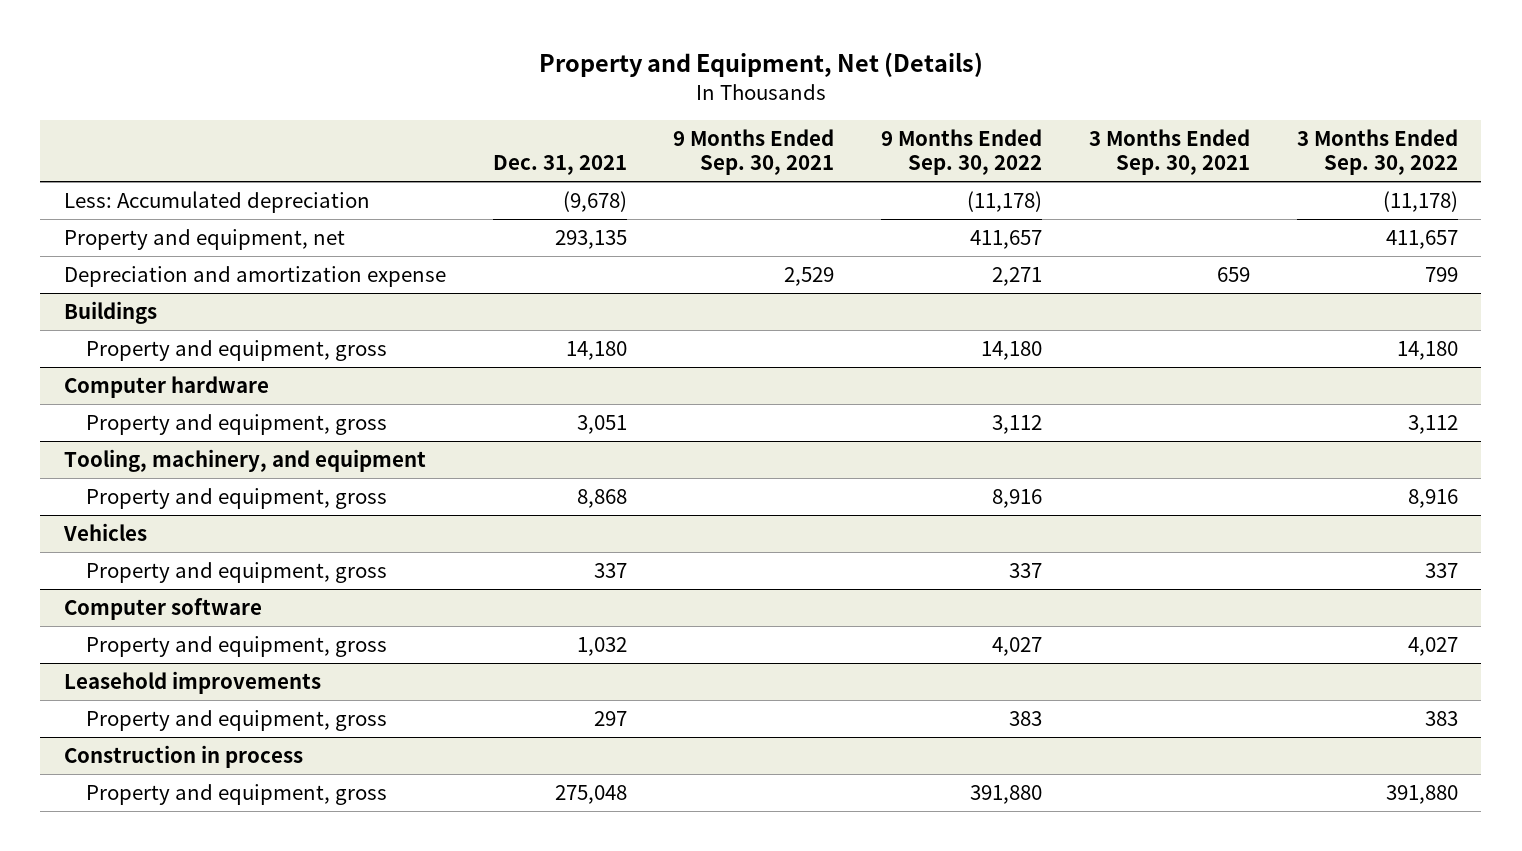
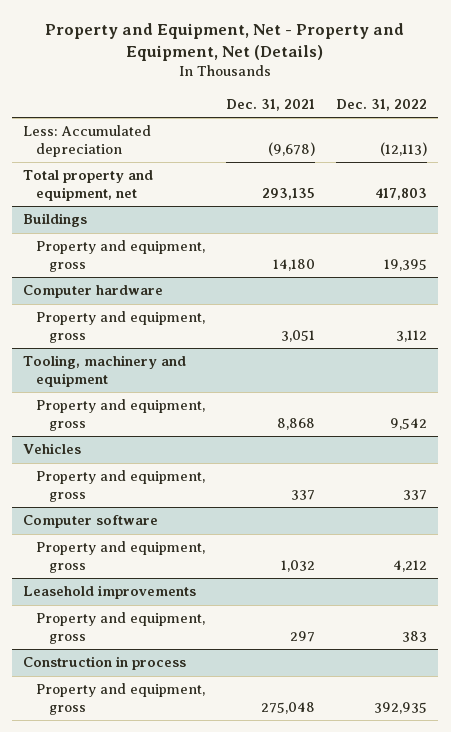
[538,52,983,78] Property and Equipment, Net (Details) -> [45,22,405,61] Property and Equipment, Net - Property and Equipment, Net (Details)
[673,129,835,176] 9 Months Ended Sep. 30, 2021 -> none
[881,129,1043,176] 9 Months Ended Sep. 30, 2022 -> none
[1088,129,1250,176] 3 Months Ended Sep. 30, 2021 -> none
[1296,129,1458,176] 3 Months Ended Sep. 30, 2022 -> none
none -> [336,98,428,111] Dec. 31, 2022
[63,265,446,287] Depreciation and amortization expense -> none
[63,228,345,250] Property and equipment, net -> [23,170,154,201] Total property and equipment, net
[63,448,426,472] Tooling, machinery, and equipment -> [23,355,187,387] Tooling, machinery and equipment

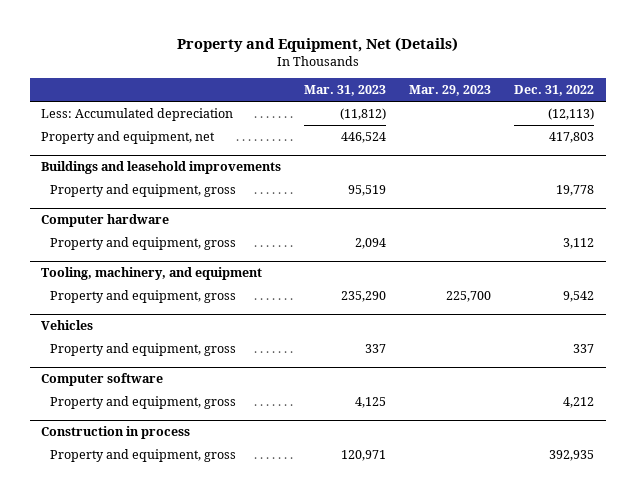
[45,22,405,61] Property and Equipment, Net - Property and Equipment, Net (Details) -> [176,37,458,53] Property and Equipment, Net (Details)
[226,98,316,111] Dec. 31, 2021 -> none
none -> [304,85,387,97] Mar. 31, 2023
none -> [409,85,492,97] Mar. 29, 2023
[23,213,88,228] Buildings -> none
[23,170,154,201] Total property and equipment, net -> [41,130,216,144] Property and equipment, net
none -> [41,161,282,175] Buildings and leasehold improvements
[384,258,428,271] 19,395 -> [556,184,595,196] 19,778
[23,355,187,387] Tooling, machinery and equipment -> [41,267,263,281] Tooling, machinery, and equipment
[23,585,197,600] Leasehold improvements -> none
[35,612,205,644] Property and equipment, gross -> none

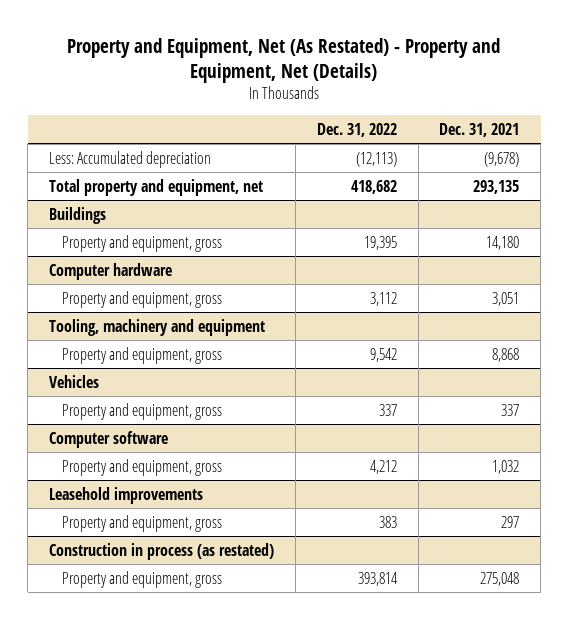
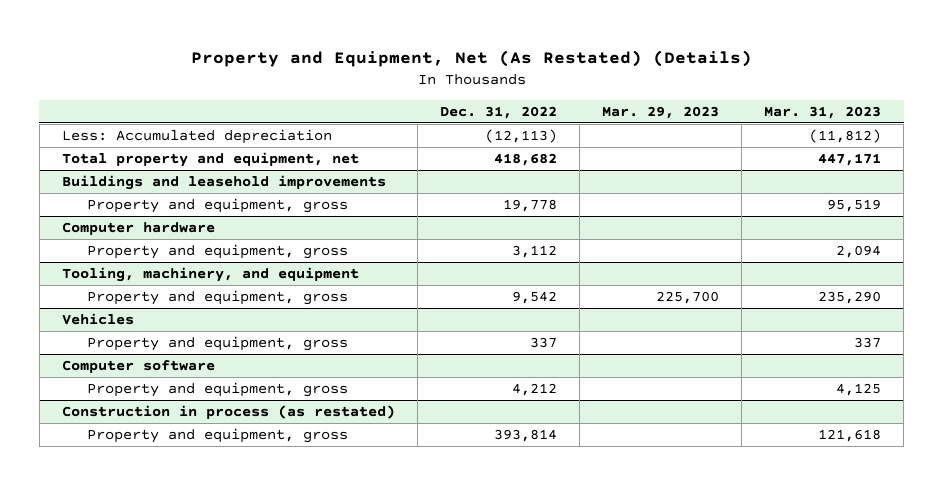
[67,37,501,83] Property and Equipment, Net (As Restated) - Property and Equipment, Net (Details) -> [190,50,752,68] Property and Equipment, Net (As Restated) (Details)
[439,122,520,137] Dec. 31, 2021 -> none
none -> [602,105,720,119] Mar. 29, 2023
none -> [764,105,882,119] Mar. 31, 2023
[49,206,107,224] Buildings -> none
none -> [61,174,386,190] Buildings and leasehold improvements
[363,235,397,250] 19,395 -> [502,198,557,212] 19,778
[49,318,266,336] Tooling, machinery and equipment -> [61,266,359,282] Tooling, machinery, and equipment
[49,486,204,504] Leasehold improvements -> none
[61,514,222,532] Property and equipment, gross -> none

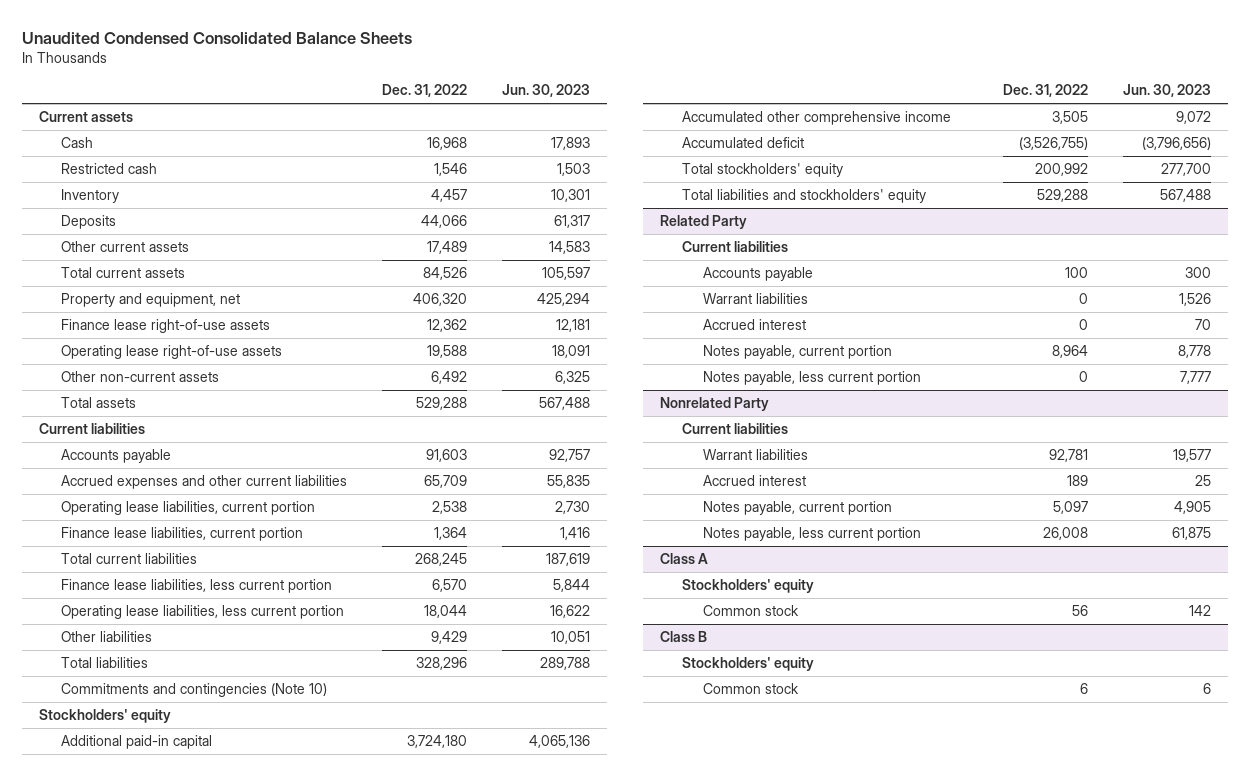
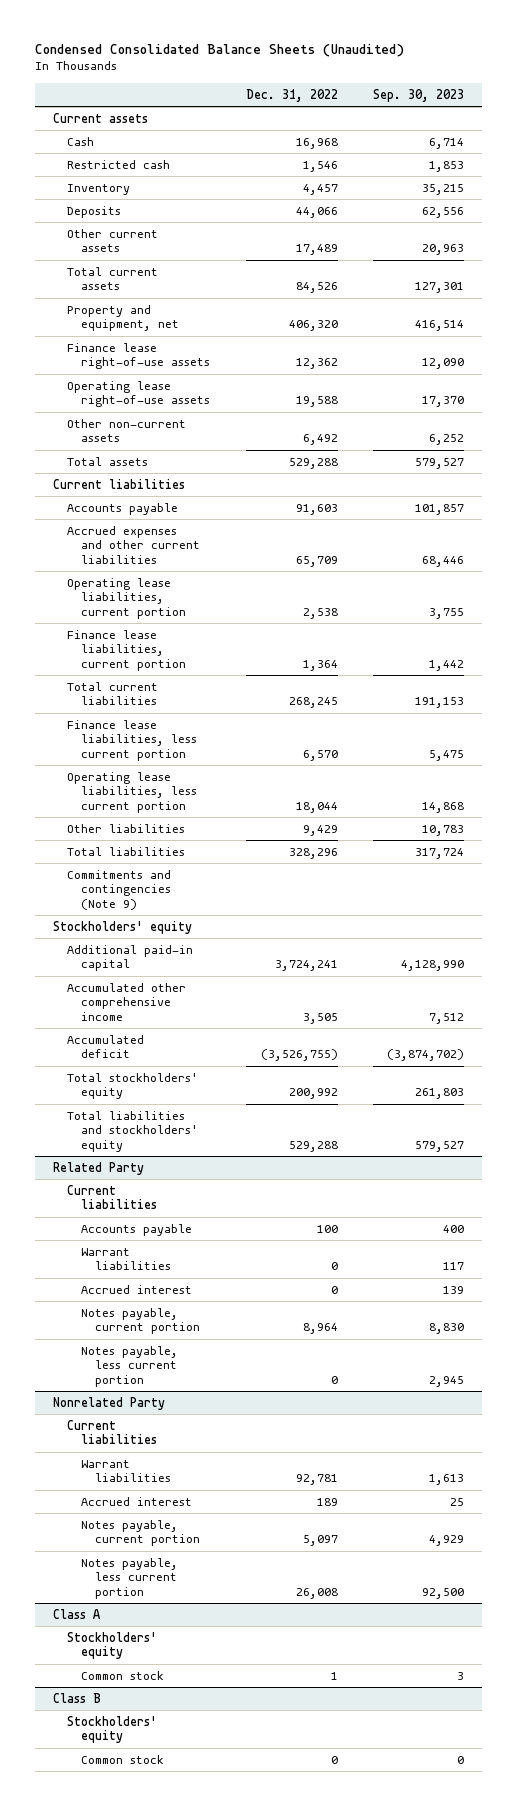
[21,31,412,44] Unaudited Condensed Consolidated Balance Sheets -> [34,43,404,57] Condensed Consolidated Balance Sheets (Unaudited)
[501,84,590,98] Jun. 30, 2023 -> none
none -> [373,88,465,102] Sep. 30, 2023
[60,683,327,698] Commitments and contingencies (Note 10) -> [66,869,172,910] Commitments and contingencies (Note 9)
[406,735,467,749] 3,724,180 -> [274,960,338,972] 3,724,241
[1071,605,1088,617] 56 -> [330,1671,338,1680] 1
[1079,683,1088,695] 6 -> [330,1755,338,1764] 0

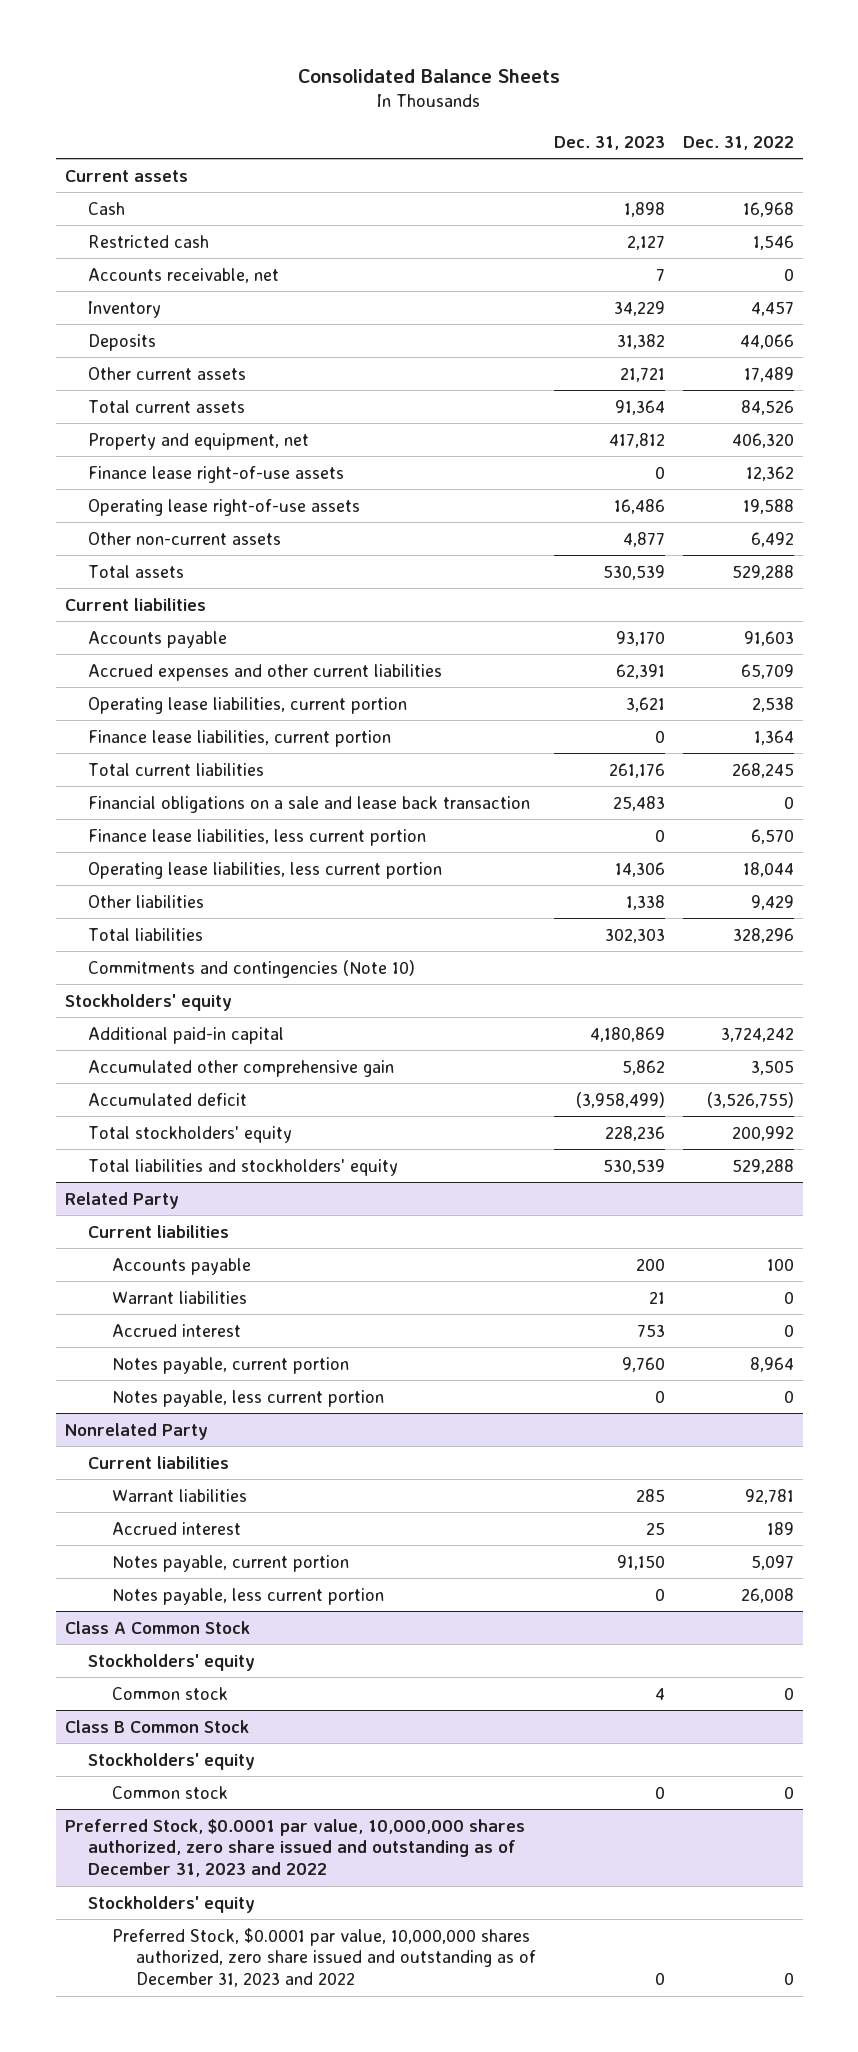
[34,43,404,57] Condensed Consolidated Balance Sheets (Unaudited) -> [298,69,561,84] Consolidated Balance Sheets
[373,88,465,102] Sep. 30, 2023 -> none
none -> [553,135,665,150] Dec. 31, 2023
none -> [88,267,280,283] Accounts receivable, net
none -> [88,795,531,813] Financial obligations on a sale and lease back transaction
[66,869,172,910] Commitments and contingencies (Note 9) -> [88,959,416,978] Commitments and contingencies (Note 10)
[274,960,338,972] 3,724,241 -> [720,1026,794,1042] 3,724,242
[66,982,186,1021] Accumulated other comprehensive income -> [88,1059,395,1077] Accumulated other comprehensive gain
[52,1608,100,1619] Class A -> [64,1620,250,1634] Class A Common Stock
[330,1671,338,1680] 1 -> [783,1686,794,1700] 0
[52,1692,101,1703] Class B -> [64,1719,249,1733] Class B Common Stock
none -> [64,1818,525,1878] Preferred Stock, $0.0001 par value, 10,000,000 shares authorized, zero share issued and outstanding as of December 31, 2023 and 2022
none -> [88,1895,256,1913] Stockholders' equity
none -> [112,1927,537,1988] Preferred Stock, $0.0001 par value, 10,000,000 shares authorized, zero share issued and outstanding as of December 31, 2023 and 2022

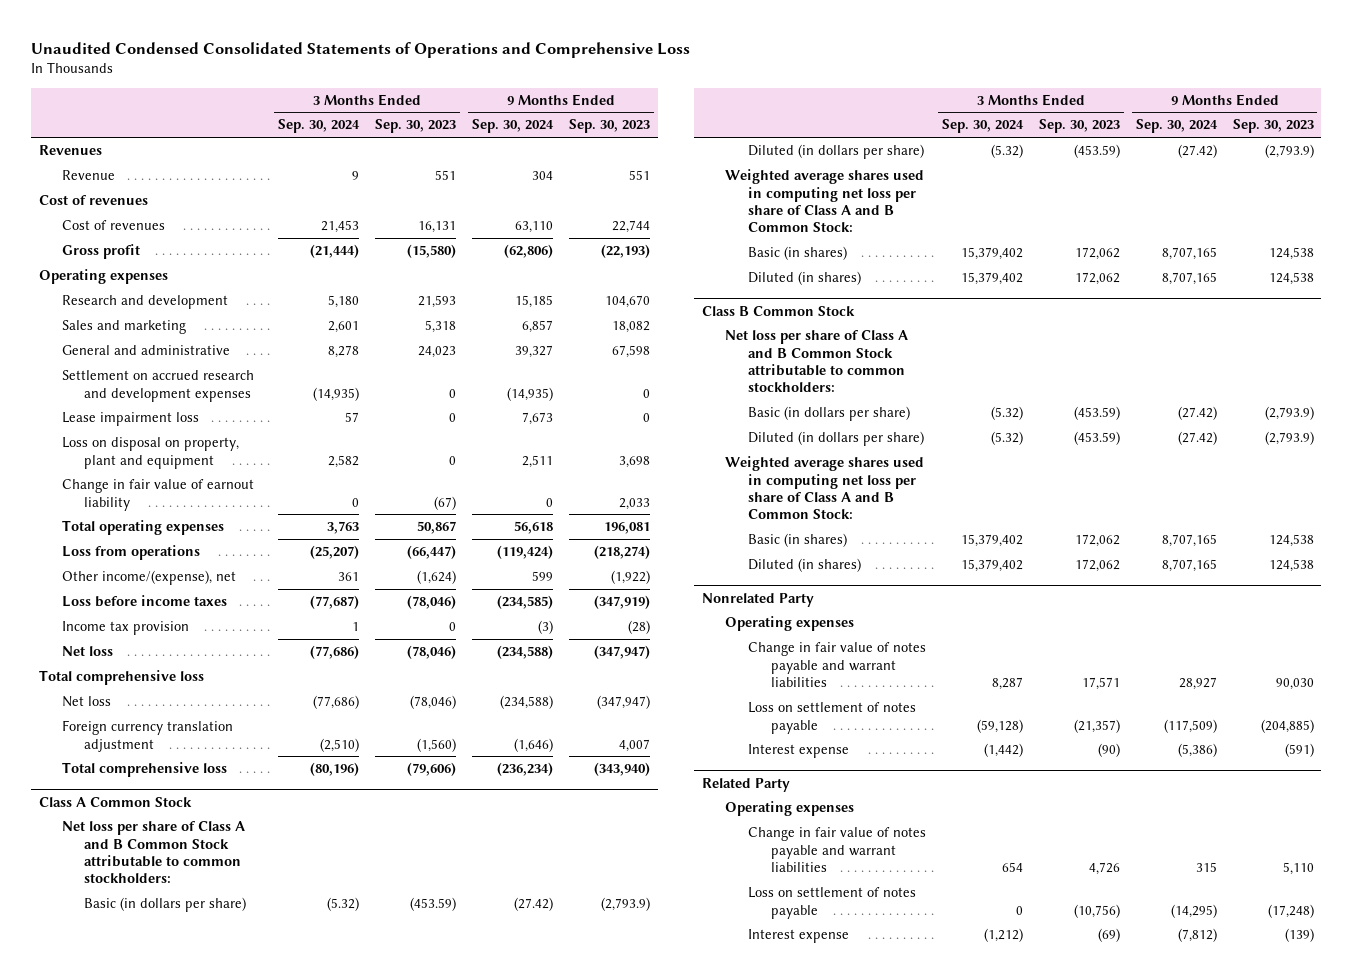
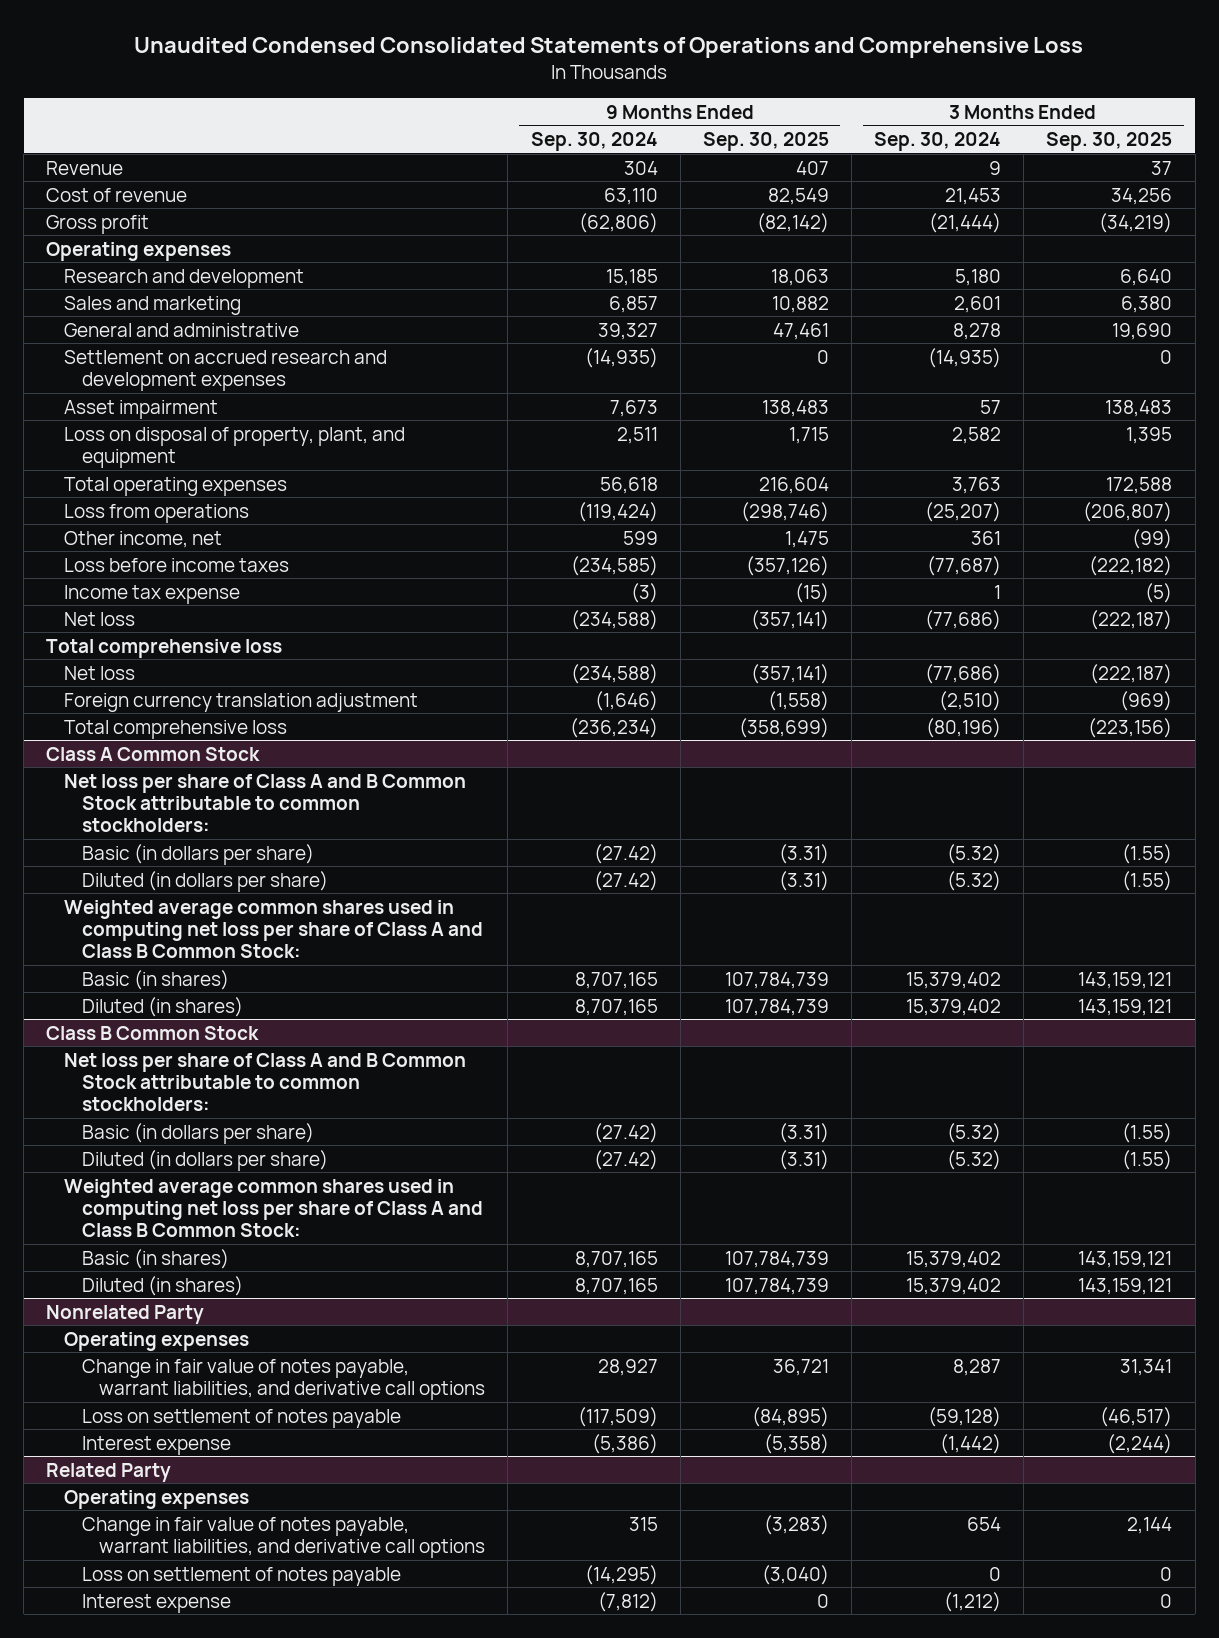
[375,119,457,134] Sep. 30, 2023 -> none
[569,119,651,134] Sep. 30, 2023 -> none
none -> [702,131,829,151] Sep. 30, 2025
none -> [1046,131,1173,151] Sep. 30, 2025
[38,145,102,156] Revenues -> none
[38,195,148,206] Cost of revenues -> none
[61,220,165,231] Cost of revenues -> [46,187,188,202] Cost of revenue
[61,479,254,511] Change in fair value of earnout liability -> none
[61,412,199,427] Lease impairment loss -> [63,399,218,419] Asset impairment
[61,437,239,469] Loss on disposal on property, plant and equipment -> [63,426,405,468] Loss on disposal of property, plant, and equipment
[61,570,236,586] Other income/(expense), net -> [63,530,222,548] Other income, net
[61,621,189,636] Income tax provision -> [63,584,240,604] Income tax expense
[725,169,925,233] Weighted average shares used in computing net loss per share of Class A and B Common Stock: -> [63,899,483,958] Weighted average common shares used in computing net loss per share of Class A and Class B Common Stock:
[725,456,925,520] Weighted average shares used in computing net loss per share of Class A and B Common Stock: -> [63,1178,483,1237] Weighted average common shares used in computing net loss per share of Class A and Class B Common Stock:
[747,642,926,688] Change in fair value of notes payable and warrant liabilities -> [81,1358,486,1400] Change in fair value of notes payable, warrant liabilities, and derivative call options
[747,827,926,873] Change in fair value of notes payable and warrant liabilities -> [81,1516,486,1558] Change in fair value of notes payable, warrant liabilities, and derivative call options

